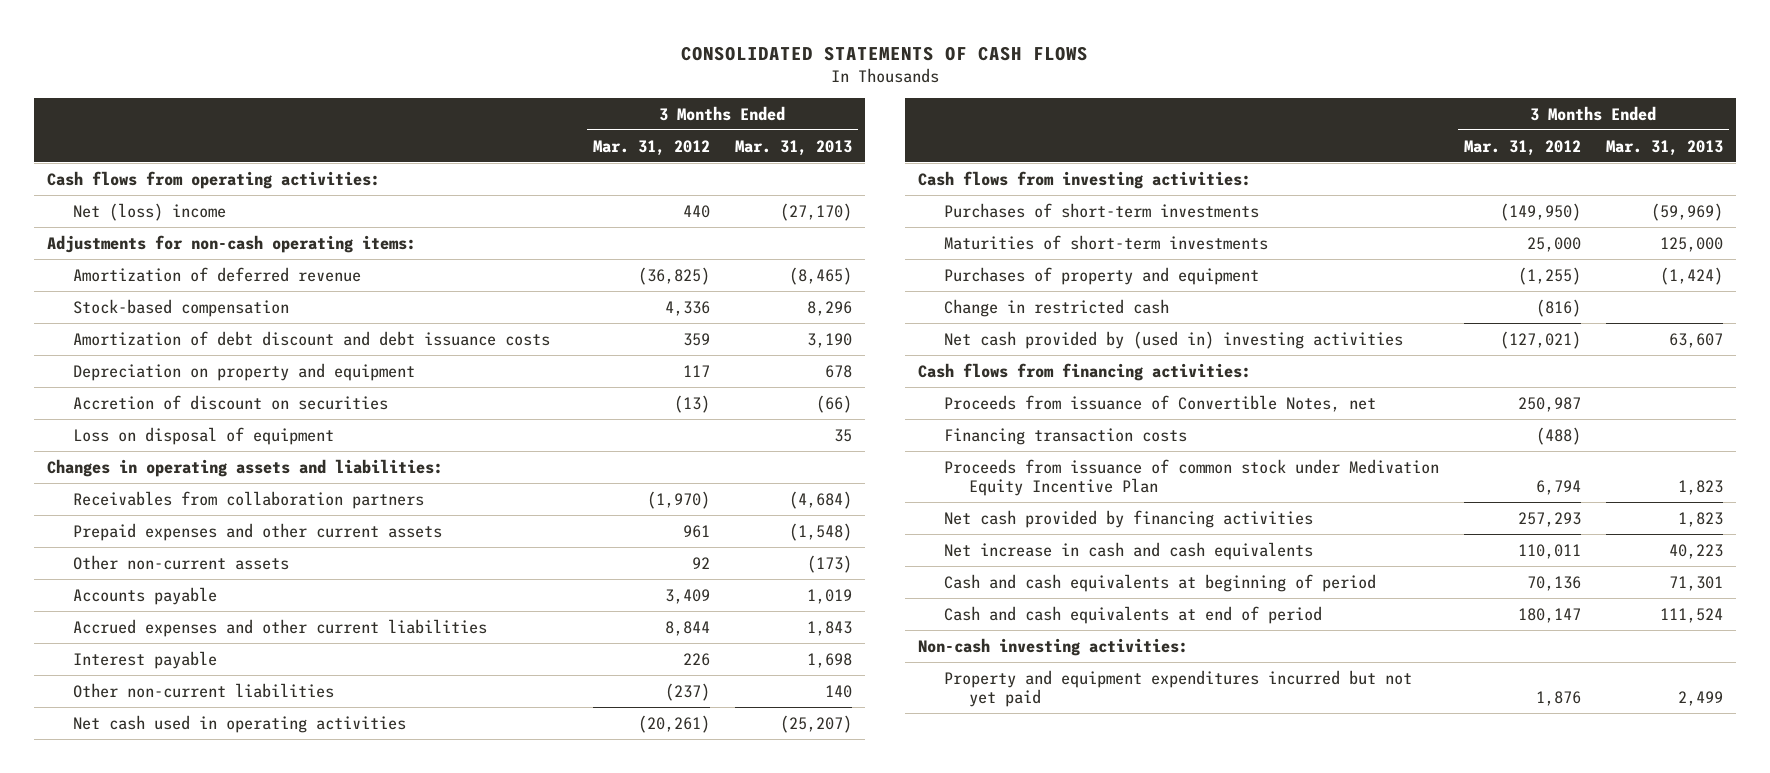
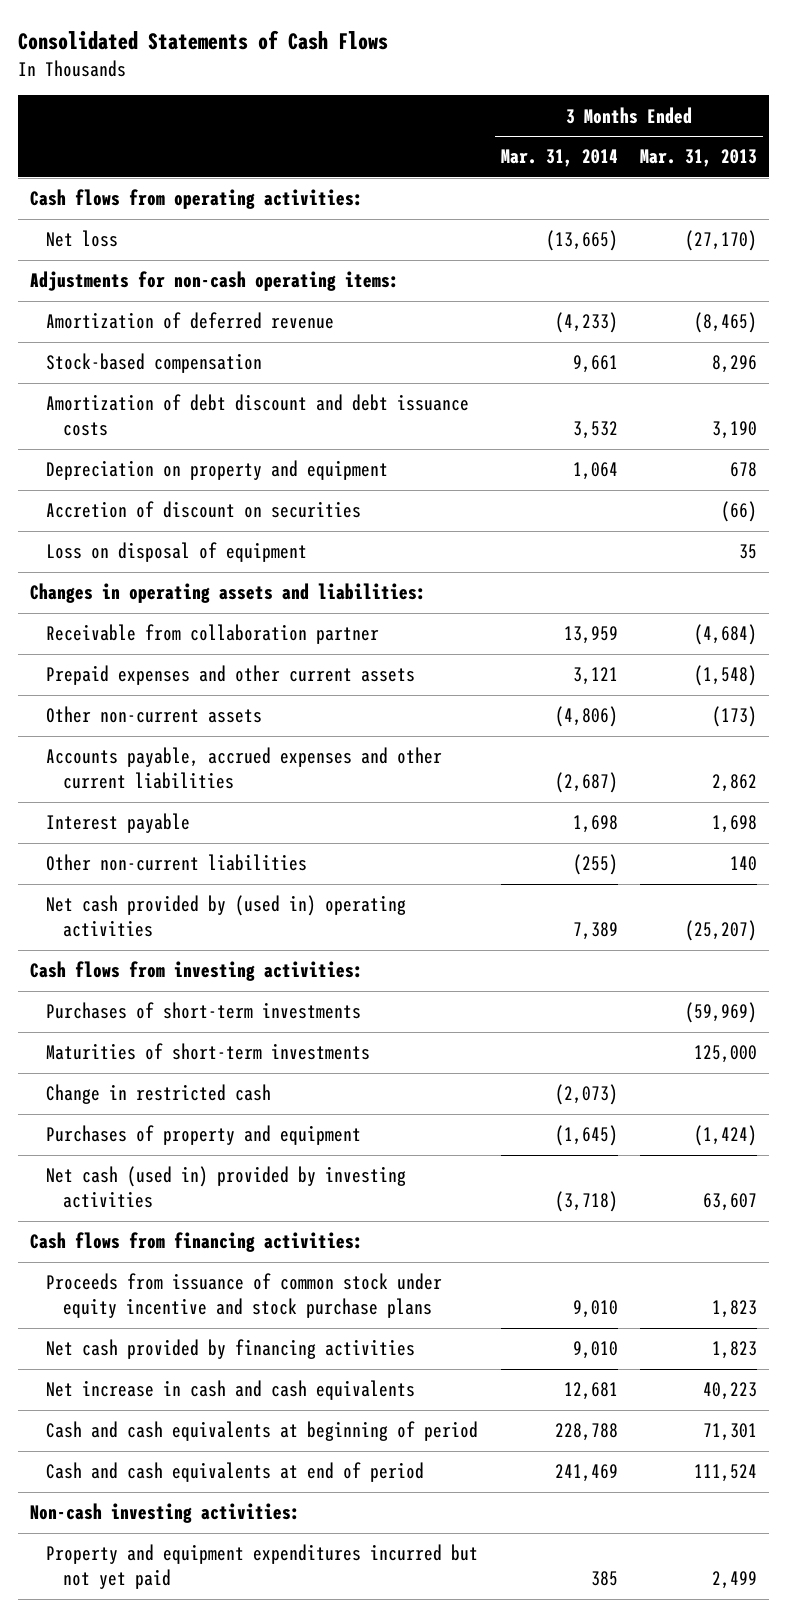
[681,45,1089,61] CONSOLIDATED STATEMENTS OF CASH FLOWS -> [18,29,389,50] Consolidated Statements of Cash Flows
[592,139,710,156] Mar. 31, 2012 -> none
none -> [500,149,618,168] Mar. 31, 2014
[72,202,226,221] Net (loss) income -> [46,230,119,248] Net loss
[72,490,424,509] Receivables from collaboration partners -> [46,624,380,645] Receivable from collaboration partner
[72,586,217,605] Accounts payable -> none
[72,618,487,637] Accrued expenses and other current liabilities -> [46,747,443,790] Accounts payable, accrued expenses and other current liabilities
[807,620,853,636] 1,843 -> [712,774,758,793] 2,862
[72,714,406,733] Net cash used in operating activities -> [46,895,407,938] Net cash provided by (used in) operating activities
[943,266,1259,285] Purchases of property and equipment -> [46,1125,362,1146] Purchases of property and equipment
[943,330,1403,349] Net cash provided by (used in) investing activities -> [46,1166,407,1209] Net cash (used in) provided by investing activities
[943,394,1376,412] Proceeds from issuance of Convertible Notes, net -> none
[943,427,1187,445] Financing transaction costs -> none
[943,458,1439,496] Proceeds from issuance of common stock under Medivation Equity Incentive Plan -> [46,1273,443,1319] Proceeds from issuance of common stock under equity incentive and stock purchase plans

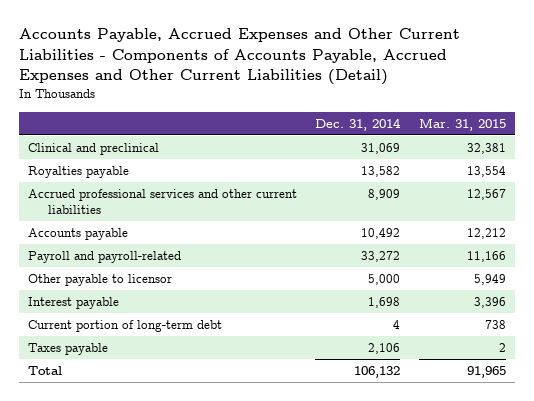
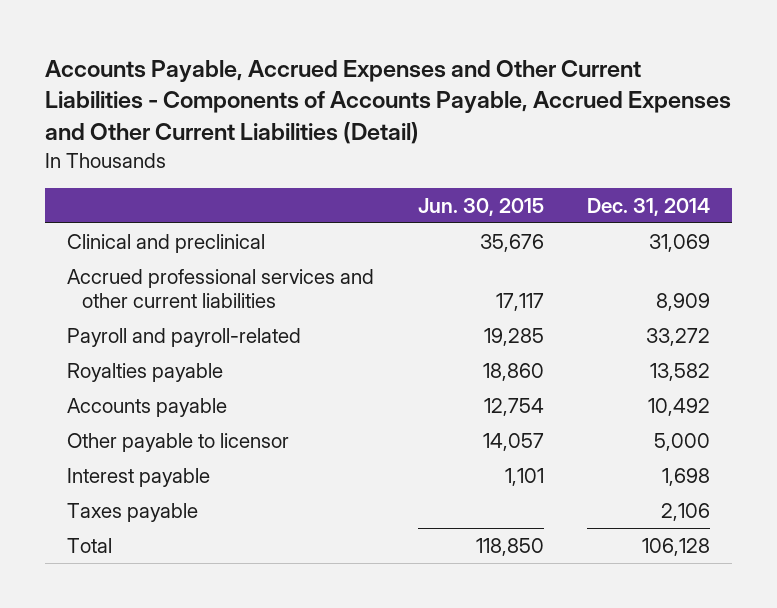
[418,117,506,131] Mar. 31, 2015 -> none
none -> [417,197,544,216] Jun. 30, 2015
[28,166,130,179] Royalties payable -> [67,362,224,382] Royalties payable
[28,228,129,241] Accounts payable -> [67,397,228,417] Accounts payable
[28,320,223,333] Current portion of long-term debt -> none
[354,366,401,379] 106,132 -> [642,537,711,556] 106,128

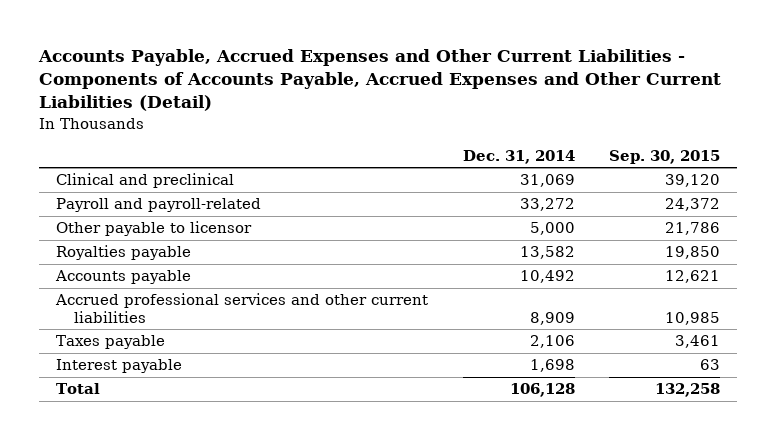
[417,197,544,216] Jun. 30, 2015 -> none
none -> [609,149,721,164] Sep. 30, 2015
[67,432,290,452] Other payable to licensor -> [56,221,253,237] Other payable to licensor
[67,268,375,309] Accrued professional services and other current liabilities -> [55,293,429,323] Accrued professional services and other current liabilities
[67,467,211,487] Interest payable -> [56,359,183,374] Interest payable

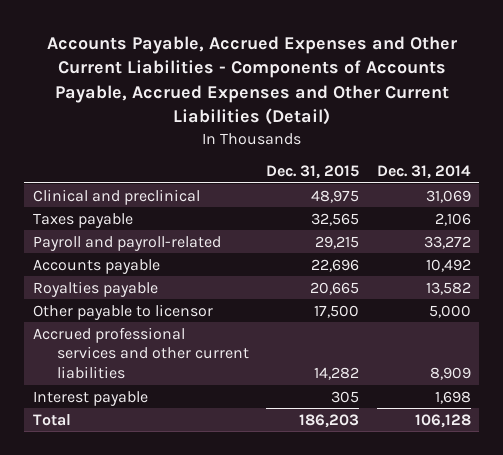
[609,149,721,164] Sep. 30, 2015 -> none
none -> [266,165,360,180] Dec. 31, 2015
[56,335,166,350] Taxes payable -> [32,212,133,228] Taxes payable
[56,245,192,261] Royalties payable -> [32,280,158,297] Royalties payable
[56,221,253,237] Other payable to licensor -> [32,303,213,320] Other payable to licensor

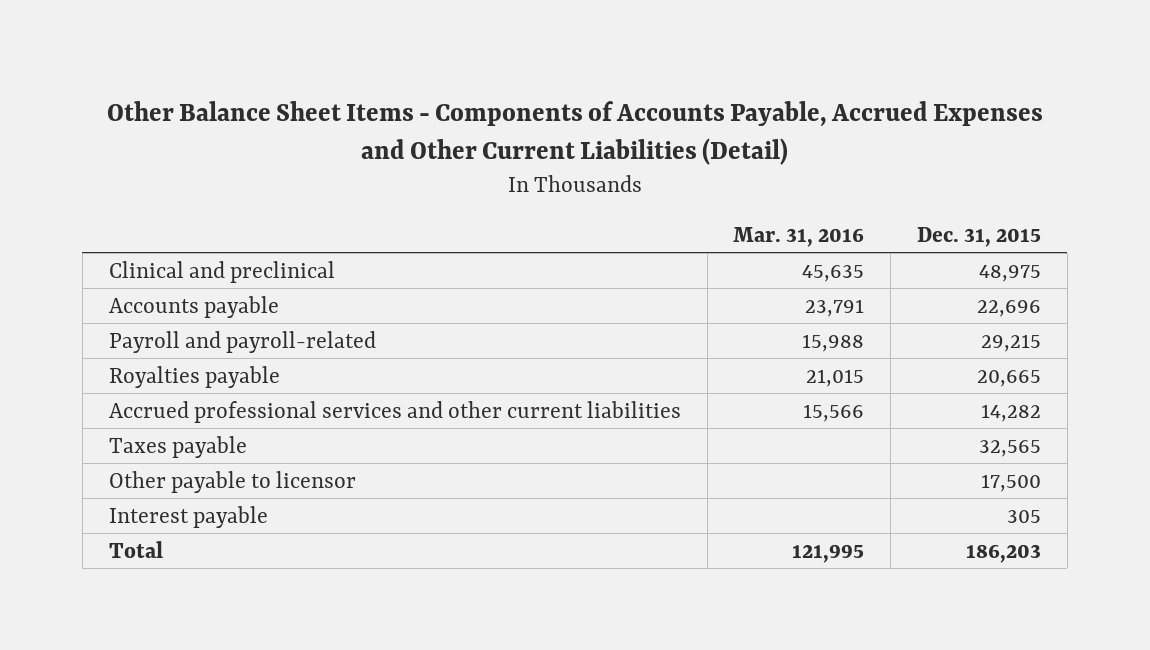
[46,35,457,126] Accounts Payable, Accrued Expenses and Other Current Liabilities - Components of Accounts Payable, Accrued Expenses and Other Current Liabilities (Detail) -> [106,100,1043,166] Other Balance Sheet Items - Components of Accounts Payable, Accrued Expenses and Other Current Liabilities (Detail)
[376,165,471,180] Dec. 31, 2014 -> none
none -> [733,226,865,247] Mar. 31, 2016
[32,235,221,251] Payroll and payroll-related -> [108,330,376,353] Payroll and payroll-related
[32,212,133,228] Taxes payable -> [108,435,247,458] Taxes payable
[32,303,213,320] Other payable to licensor -> [108,470,356,493] Other payable to licensor

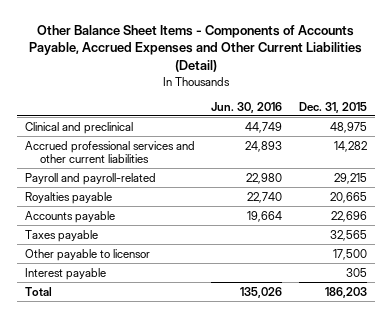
[733,226,865,247] Mar. 31, 2016 -> none
none -> [211,101,283,113] Jun. 30, 2016
[108,400,681,423] Accrued professional services and other current liabilities -> [25,140,196,164] Accrued professional services and other current liabilities
[108,295,279,318] Accounts payable -> [25,210,116,223] Accounts payable

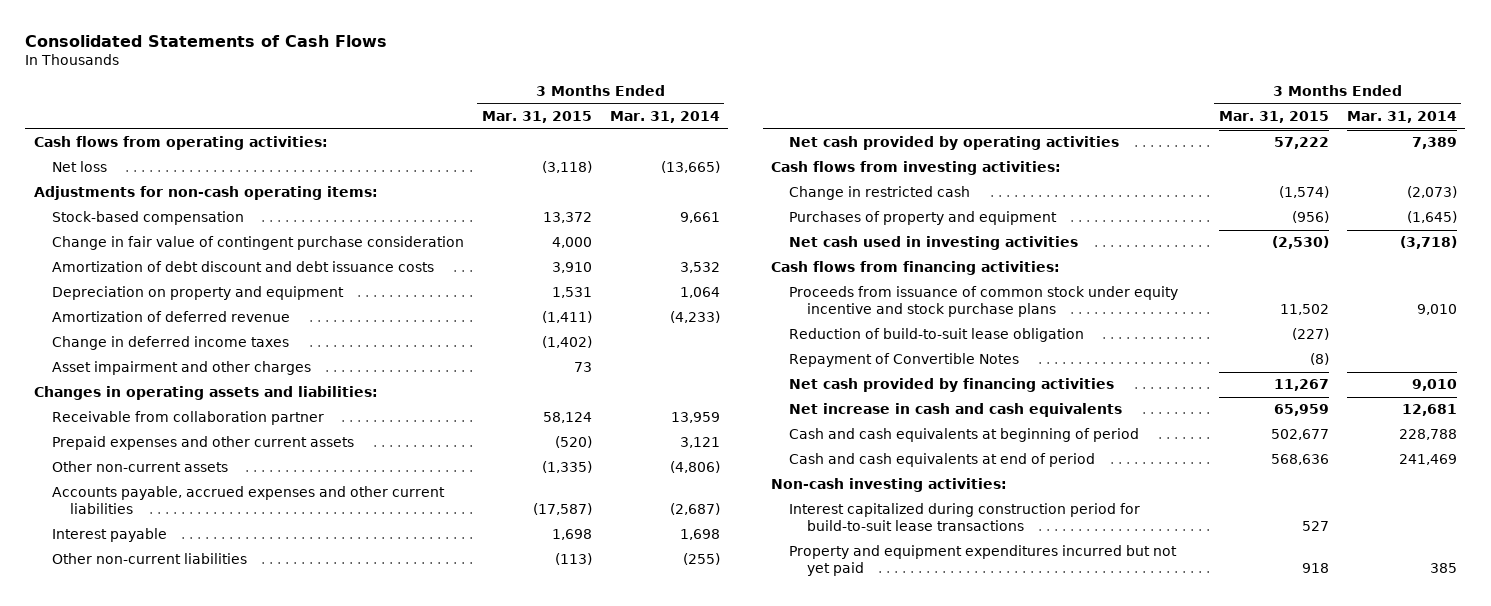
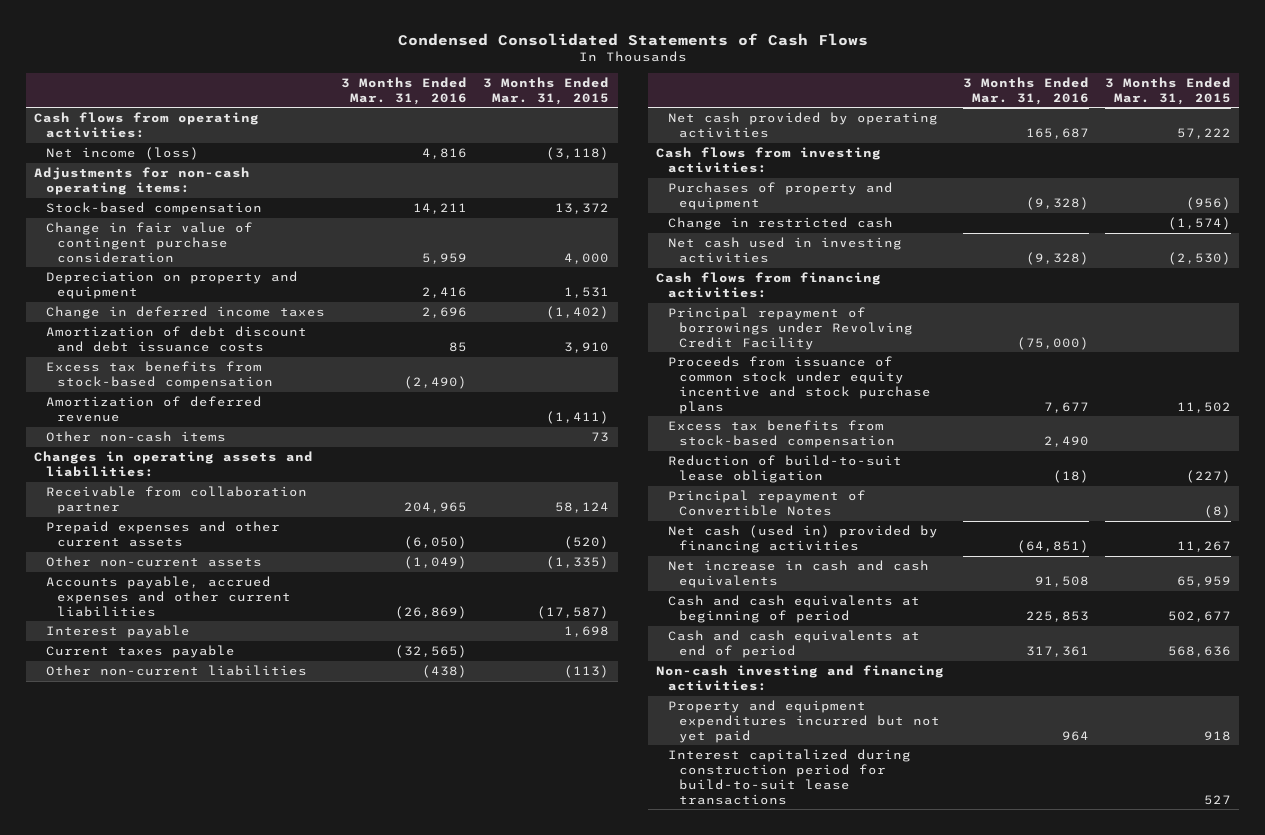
[25,34,388,47] Consolidated Statements of Cash Flows -> [397,32,868,46] Condensed Consolidated Statements of Cash Flows
[609,111,720,124] Mar. 31, 2014 -> none
none -> [341,76,468,105] 3 Months Ended Mar. 31, 2016
[52,161,108,173] Net loss -> [45,147,199,161] Net income (loss)
[52,361,312,376] Asset impairment and other charges -> none
[52,261,435,273] Amortization of debt discount and debt issuance costs -> [45,326,307,352] Amortization of debt discount and debt issuance costs
none -> [45,361,274,389] Excess tax benefits from stock-based compensation
[52,311,291,323] Amortization of deferred revenue -> [45,396,262,422] Amortization of deferred revenue
none -> [45,431,226,443] Other non-cash items
none -> [45,645,235,659] Current taxes payable
[789,186,971,201] Change in restricted cash -> [667,217,893,231] Change in restricted cash
none -> [667,307,914,350] Principal repayment of borrowings under Revolving Credit Facility
none -> [667,420,896,448] Excess tax benefits from stock-based compensation
[789,353,1020,368] Repayment of Convertible Notes -> [667,490,866,516] Principal repayment of Convertible Notes
[789,378,1115,393] Net cash provided by financing activities -> [667,525,938,553] Net cash (used in) provided by financing activities
[771,478,1008,493] Non-cash investing activities: -> [655,665,944,691] Non-cash investing and financing activities:
[789,503,1141,532] Interest capitalized during construction period for build-to-suit lease transactions -> [667,749,911,805] Interest capitalized during construction period for build-to-suit lease transactions

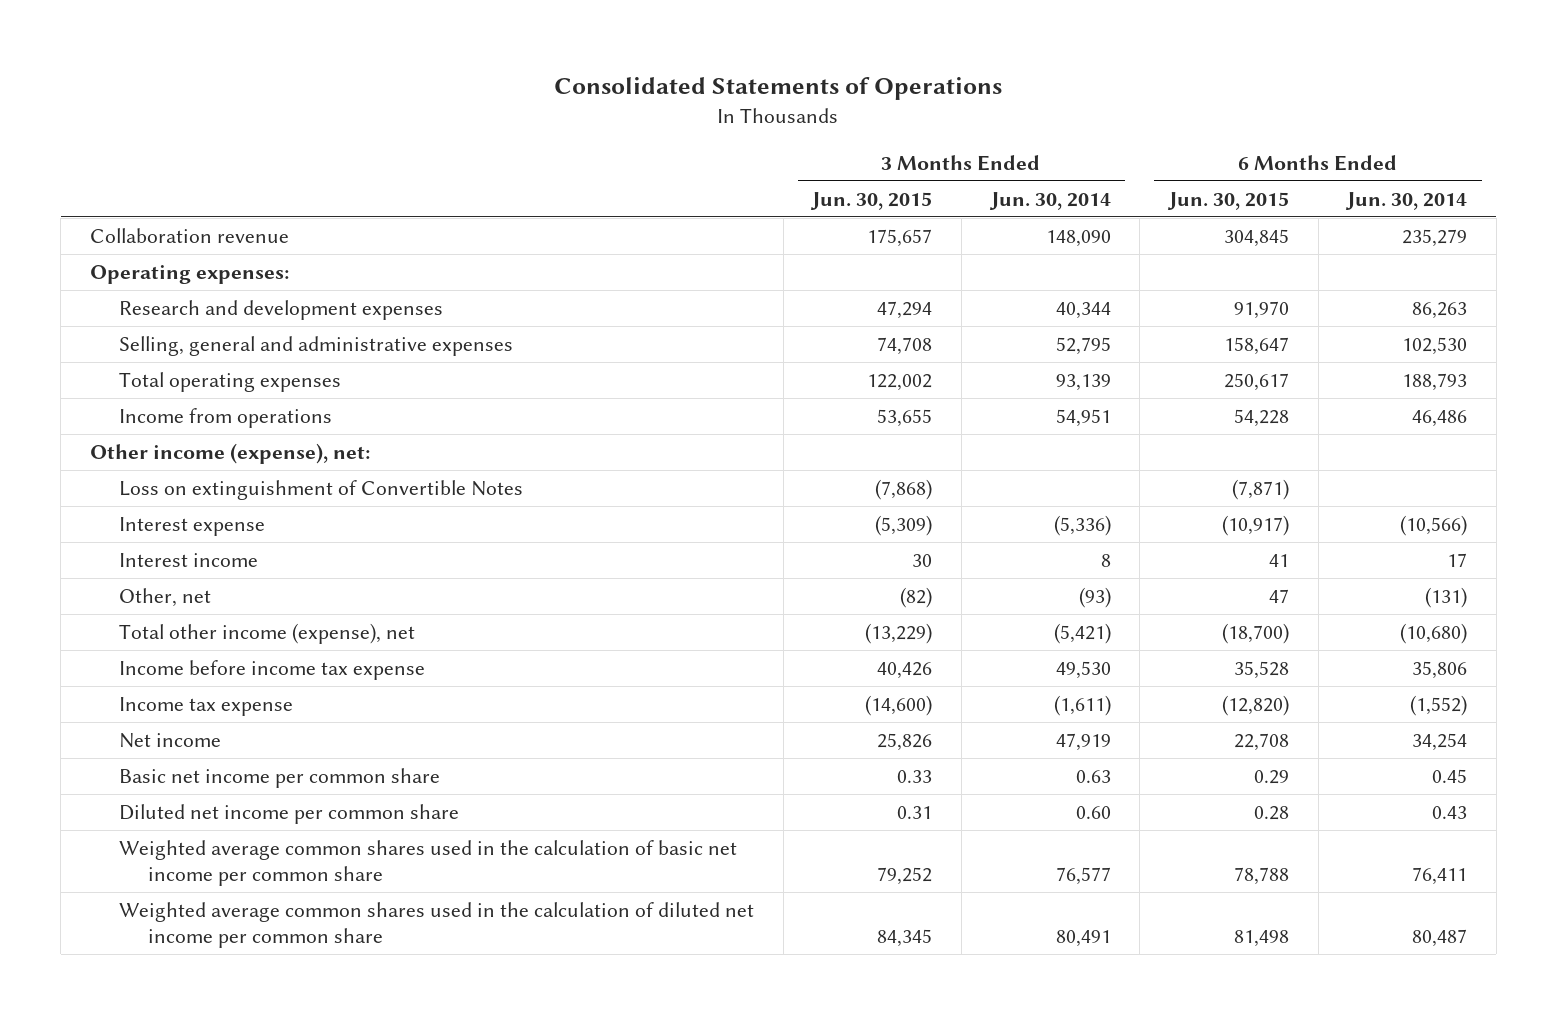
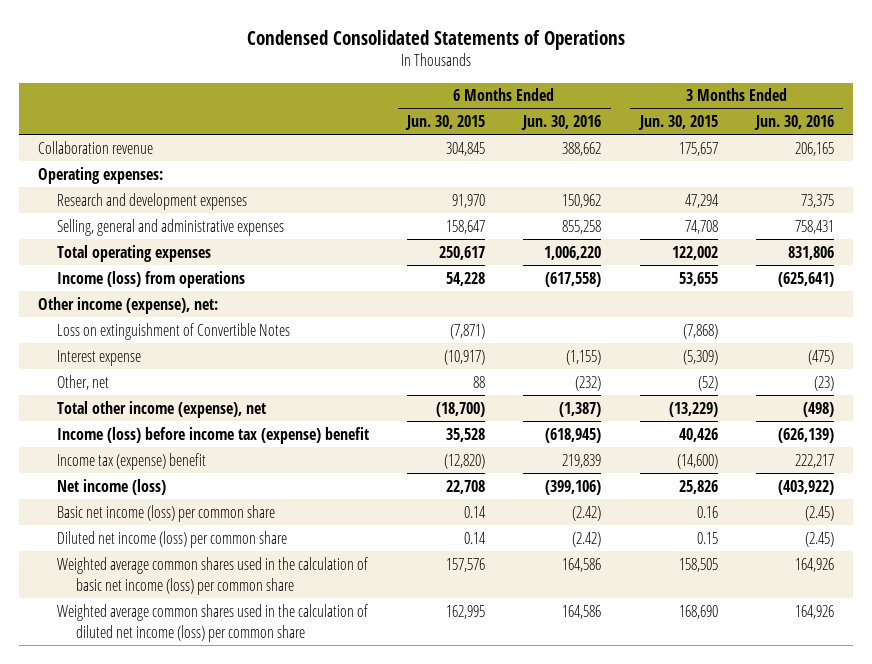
[554,77,1003,101] Consolidated Statements of Operations -> [246,29,625,50] Condensed Consolidated Statements of Operations
[988,191,1111,210] Jun. 30, 2014 -> none
[1345,191,1468,210] Jun. 30, 2014 -> none
none -> [521,114,602,130] Jun. 30, 2016
none -> [753,114,834,130] Jun. 30, 2016
[118,407,332,428] Income from operations -> [57,270,246,288] Income (loss) from operations
[118,552,258,567] Interest income -> none
[900,586,933,608] (82) -> [697,375,718,391] (52)
[1268,588,1289,603] 47 -> [473,375,486,388] 88
[118,659,425,680] Income before income tax expense -> [57,426,370,444] Income (loss) before income tax (expense) benefit
[118,696,293,716] Income tax expense -> [57,452,207,470] Income tax (expense) benefit
[118,732,221,748] Net income -> [57,478,167,495] Net income (loss)
[118,767,440,788] Basic net income per common share -> [57,504,276,522] Basic net income (loss) per common share
[897,769,933,783] 0.33 -> [696,505,718,518] 0.16
[1253,769,1289,784] 0.29 -> [464,505,487,518] 0.14
[118,803,459,824] Diluted net income per common share -> [57,530,288,548] Diluted net income (loss) per common share
[897,805,933,819] 0.31 -> [696,531,718,544] 0.15
[1253,805,1289,820] 0.28 -> [464,531,487,544] 0.14
[118,839,737,887] Weighted average common shares used in the calculation of basic net income per common share -> [57,556,369,595] Weighted average common shares used in the calculation of basic net income (loss) per common share
[877,867,933,886] 79,252 -> [678,557,718,572] 158,505
[1233,867,1289,886] 78,788 -> [446,557,486,572] 157,576
[118,901,754,949] Weighted average common shares used in the calculation of diluted net income per common share -> [57,603,369,642] Weighted average common shares used in the calculation of diluted net income (loss) per common share
[877,929,933,948] 84,345 -> [678,604,718,619] 168,690
[1233,930,1289,948] 81,498 -> [446,604,486,619] 162,995

